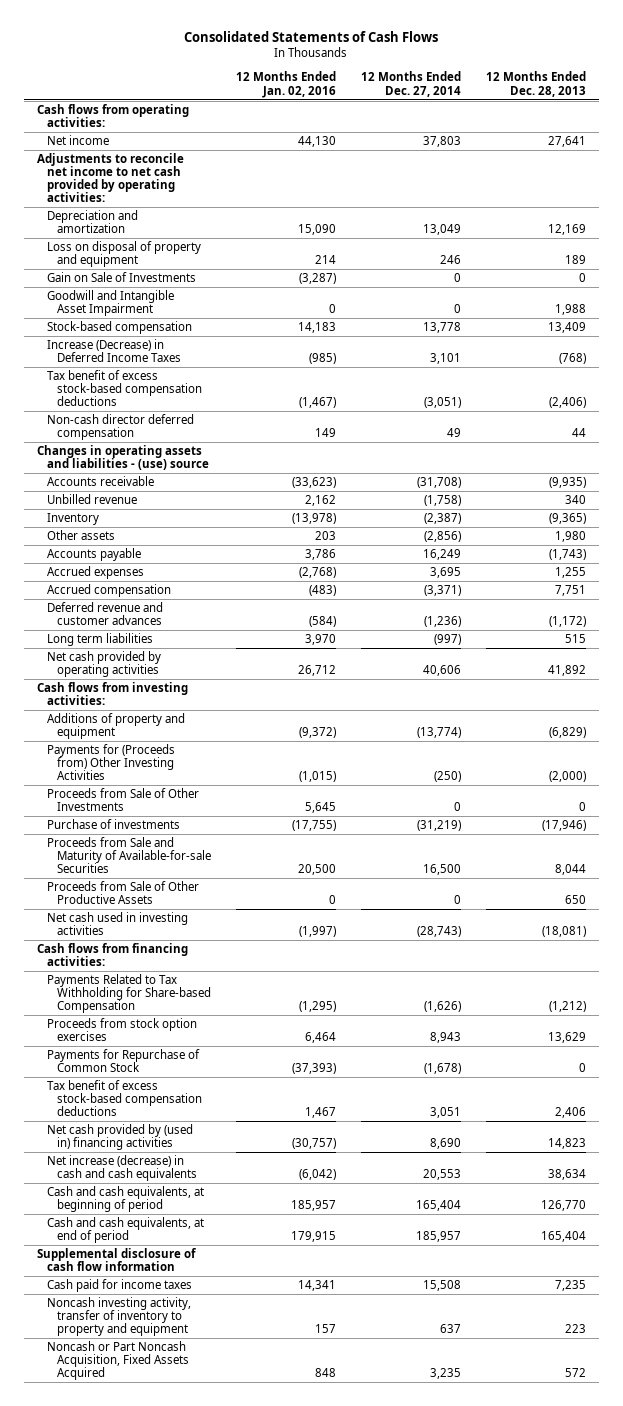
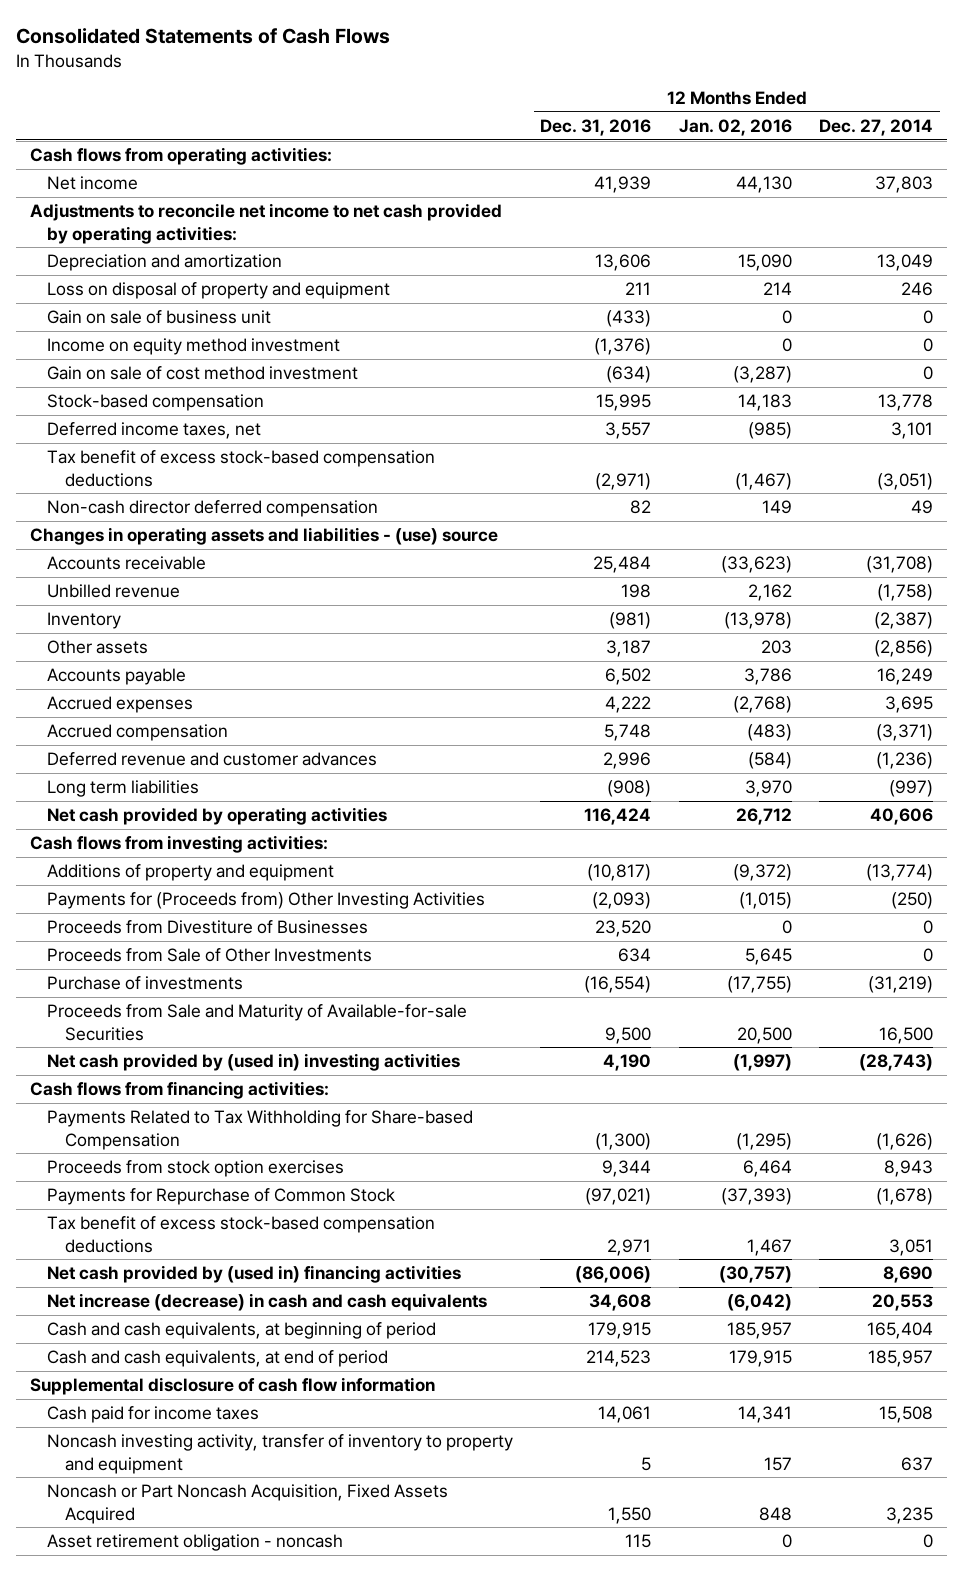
[486,71,587,97] 12 Months Ended Dec. 28, 2013 -> none
none -> [540,118,652,136] Dec. 31, 2016
[46,290,174,317] Goodwill and Intangible Asset Impairment -> none
none -> [47,310,272,325] Gain on sale of business unit
none -> [47,338,341,356] Income on equity method investment
[46,272,196,283] Gain on Sale of Investments -> [47,366,359,381] Gain on sale of cost method investment
[46,339,181,363] Increase (Decrease) in Deferred Income Taxes -> [47,422,262,440] Deferred income taxes, net
none -> [47,920,369,935] Proceeds from Divestiture of Businesses
[46,881,199,905] Proceeds from Sale of Other Productive Assets -> none
[46,912,188,936] Net cash used in investing activities -> [47,1053,461,1072] Net cash provided by (used in) investing activities
none -> [47,1534,344,1552] Asset retirement obligation - noncash

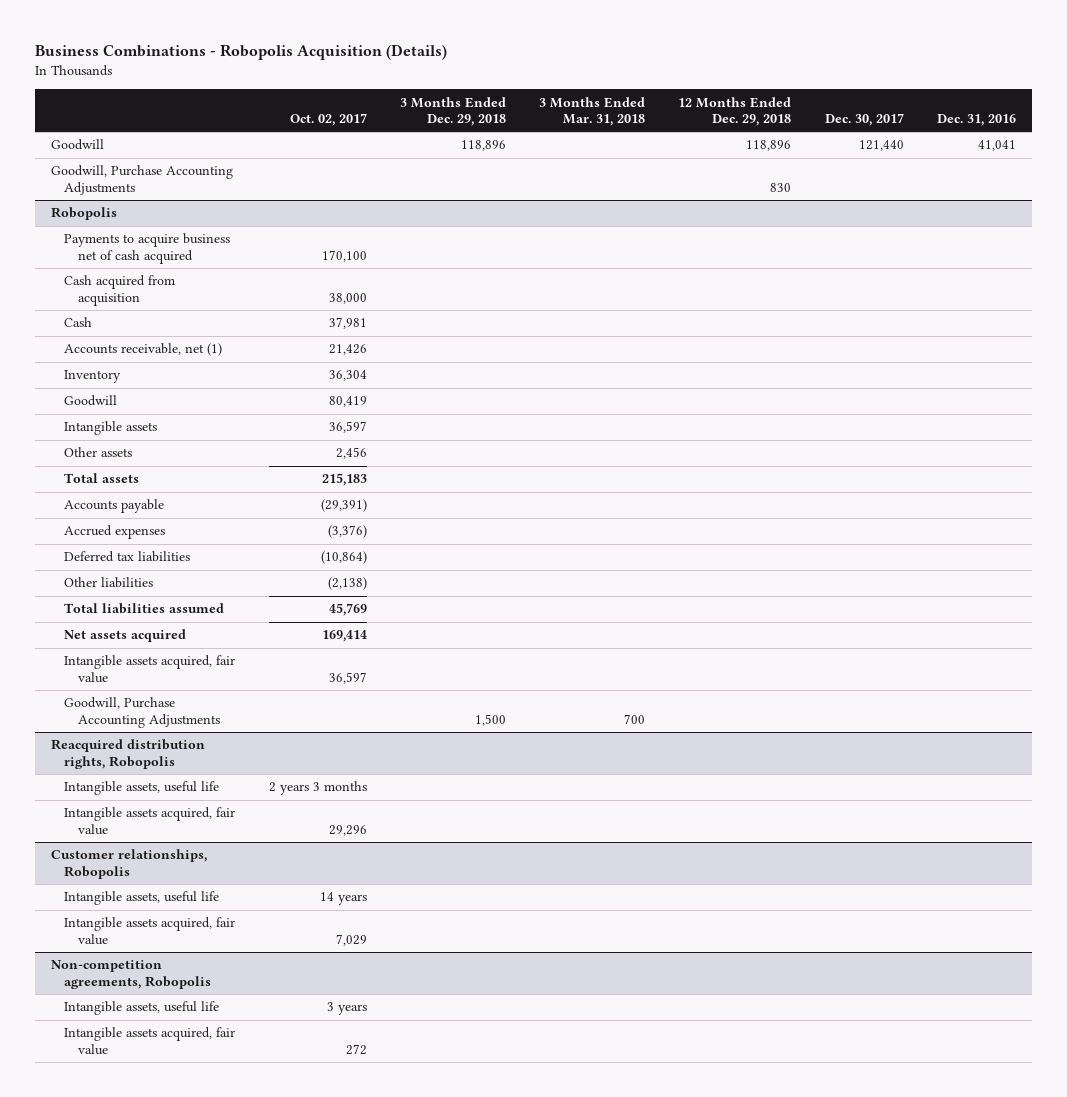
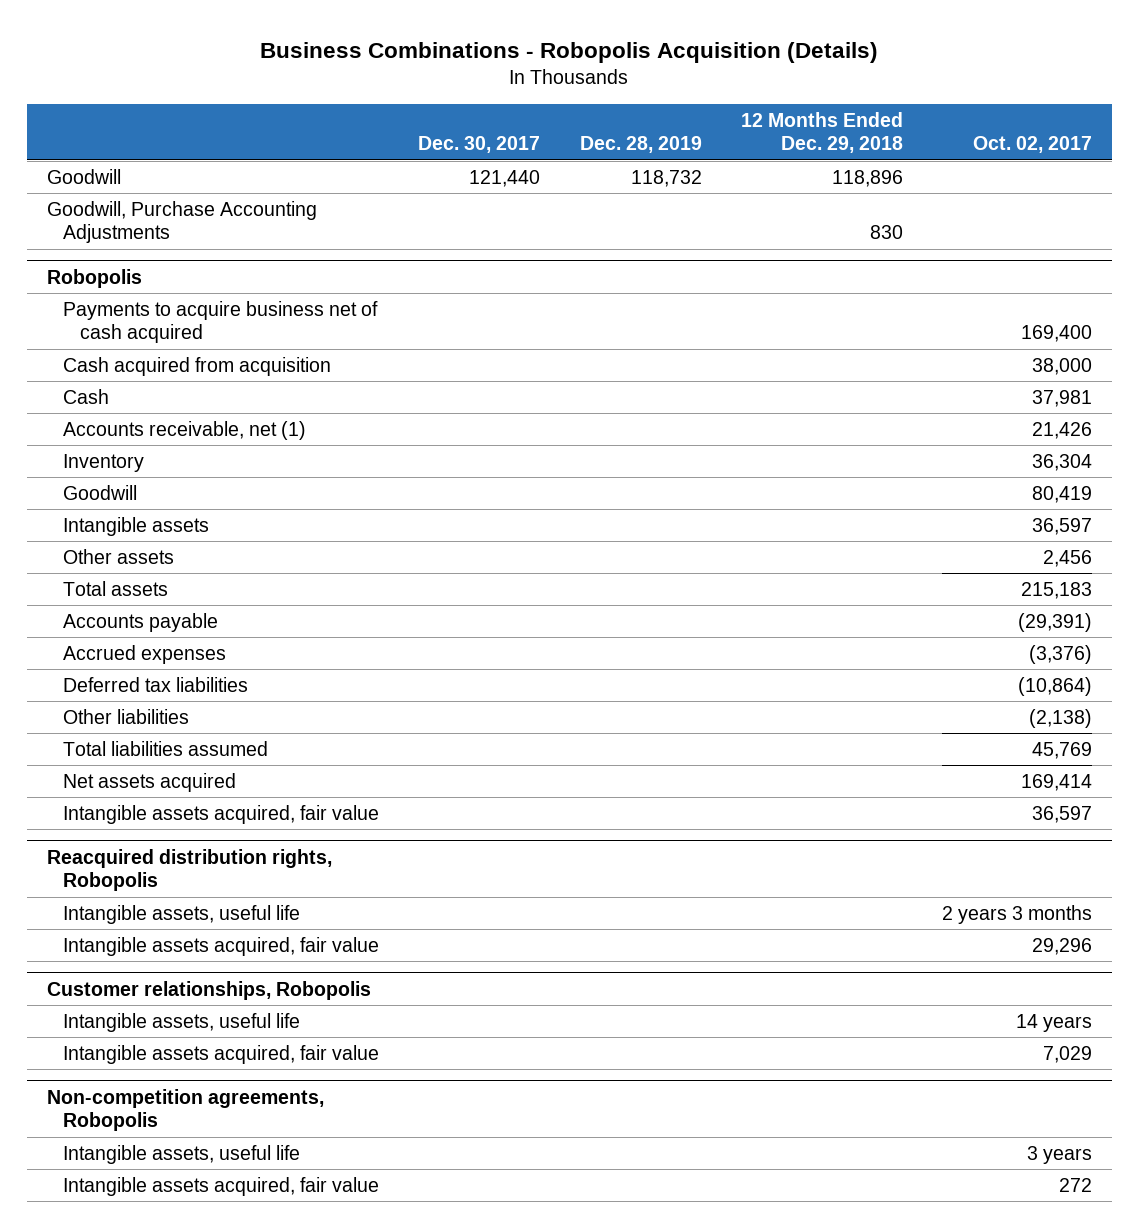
[399,96,506,127] 3 Months Ended Dec. 29, 2018 -> none
[539,96,646,127] 3 Months Ended Mar. 31, 2018 -> none
[936,114,1016,127] Dec. 31, 2016 -> none
none -> [579,136,702,154] Dec. 28, 2019
[321,249,367,262] 170,100 -> [1021,325,1093,343] 169,400
[64,697,220,728] Goodwill, Purchase Accounting Adjustments -> none

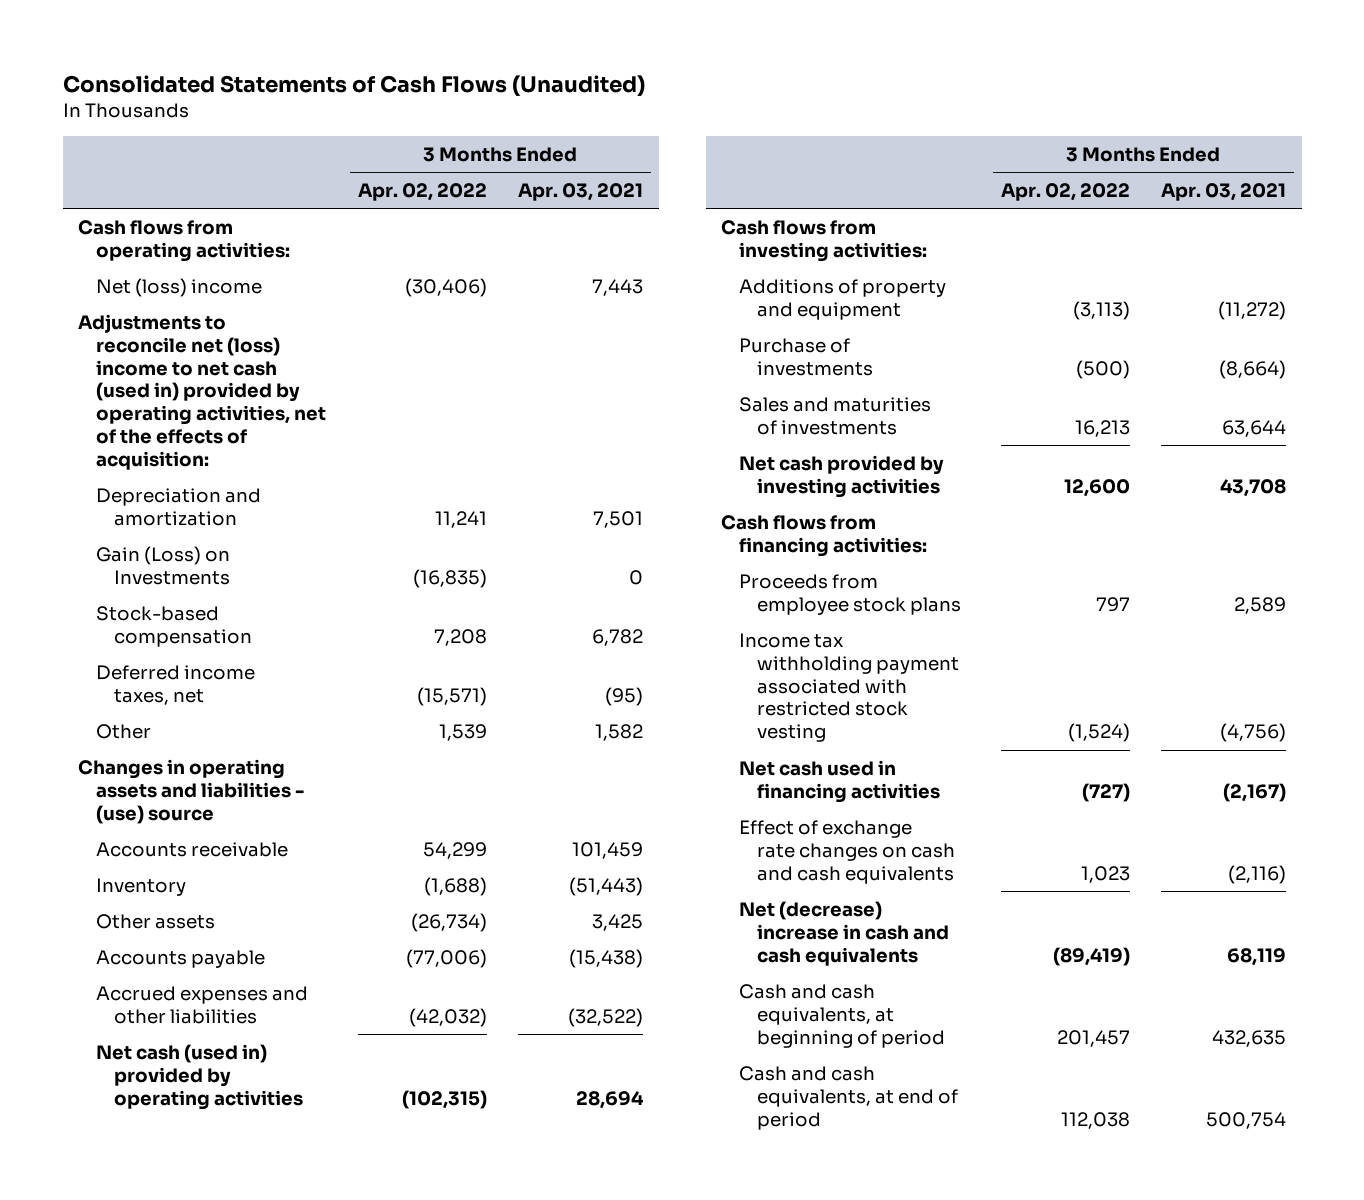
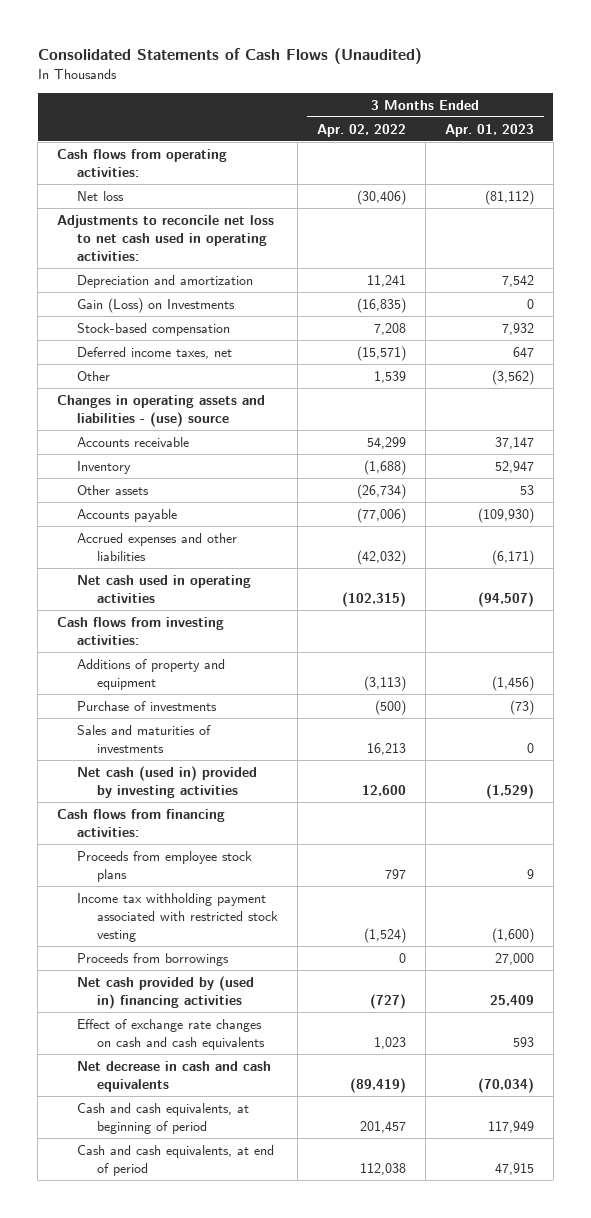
[518,183,644,202] Apr. 03, 2021 -> none
none -> [444,123,534,137] Apr. 01, 2023
[96,278,263,298] Net (loss) income -> [77,190,125,201] Net loss
[78,314,327,470] Adjustments to reconcile net (loss) income to net cash (used in) provided by operating activities, net of the effects of acquisition: -> [57,214,275,261] Adjustments to reconcile net loss to net cash used in operating activities:
[96,1044,304,1110] Net cash (used in) provided by operating activities -> [77,574,252,603] Net cash used in operating activities
[739,455,945,498] Net cash provided by investing activities -> [77,765,258,798] Net cash (used in) provided by investing activities
none -> [77,952,230,966] Proceeds from borrowings
[739,760,941,803] Net cash used in financing activities -> [77,975,255,1009] Net cash provided by (used in) financing activities
[739,901,950,966] Net (decrease) increase in cash and cash equivalents -> [77,1060,272,1092] Net decrease in cash and cash equivalents

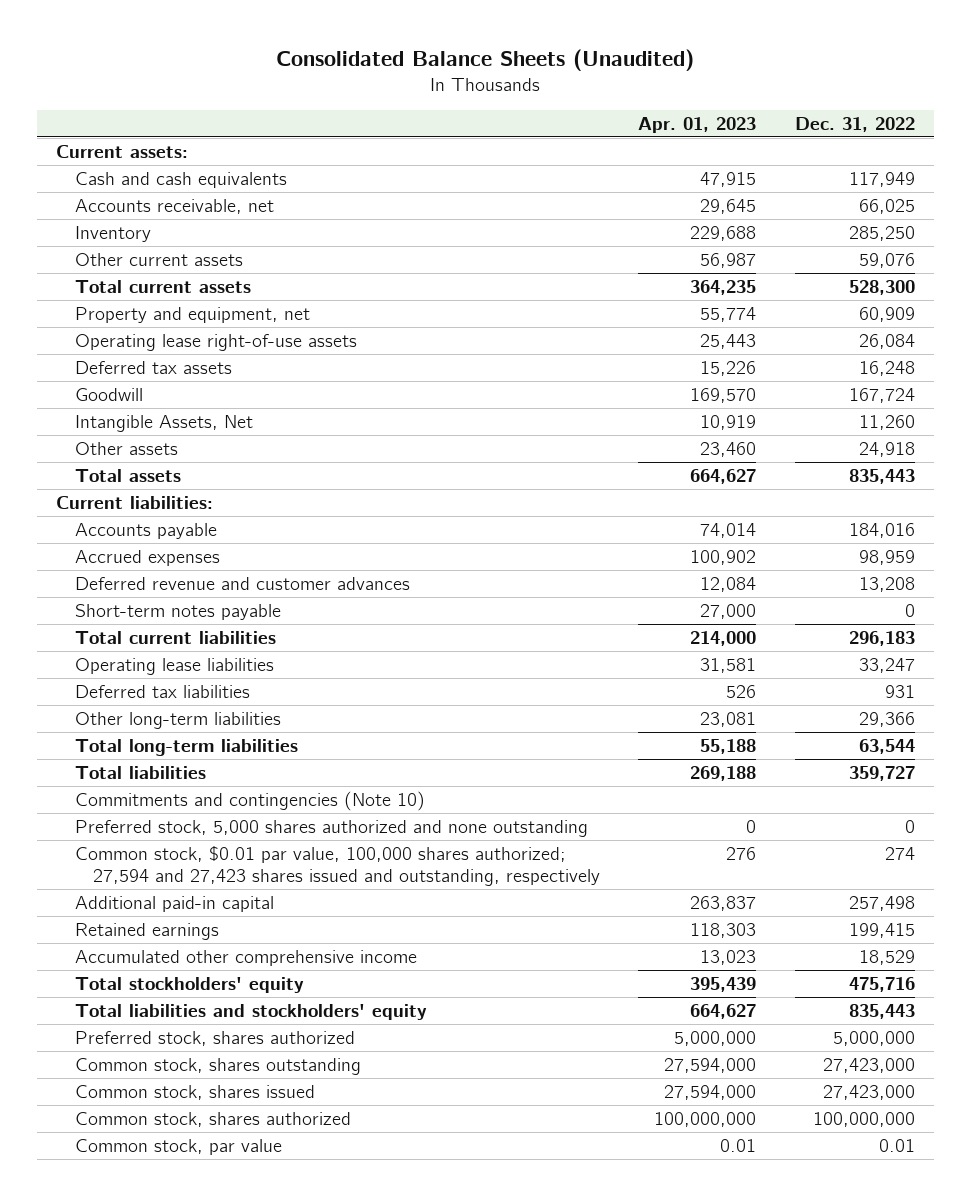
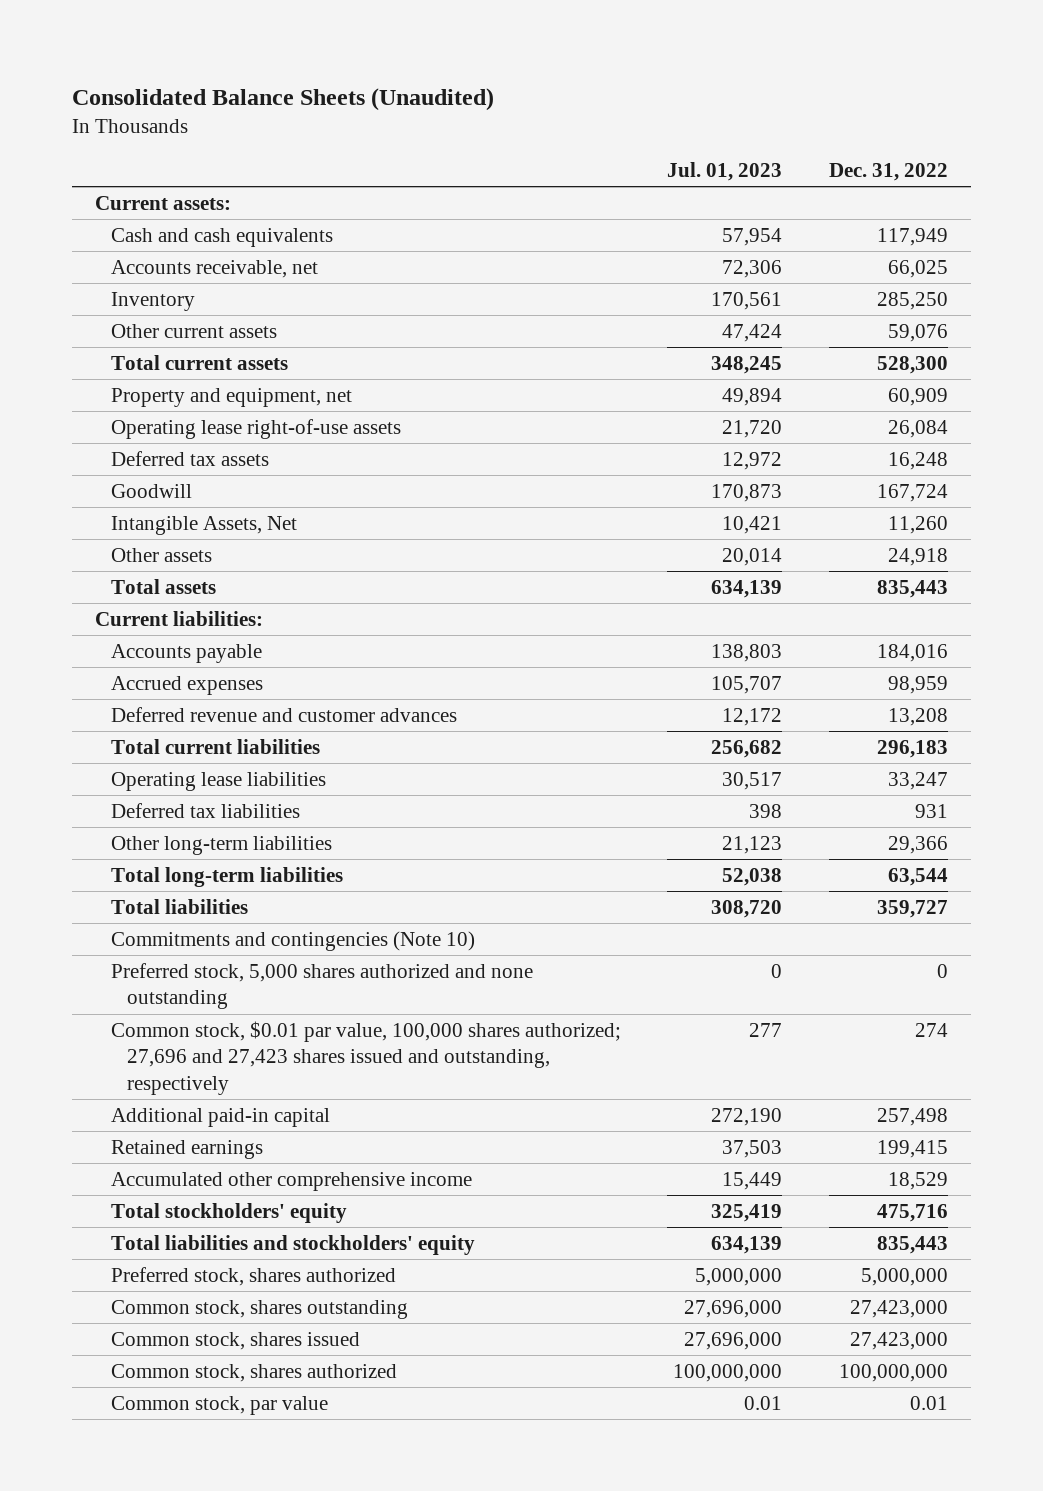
[638,116,757,133] Apr. 01, 2023 -> none
none -> [667,162,783,182] Jul. 01, 2023
[74,603,281,620] Short-term notes payable -> none
[74,845,600,886] Common stock, $0.01 par value, 100,000 shares authorized; 27,594 and 27,423 shares issued and outstanding, respectively -> [111,1020,622,1095] Common stock, $0.01 par value, 100,000 shares authorized; 27,696 and 27,423 shares issued and outstanding, respectively

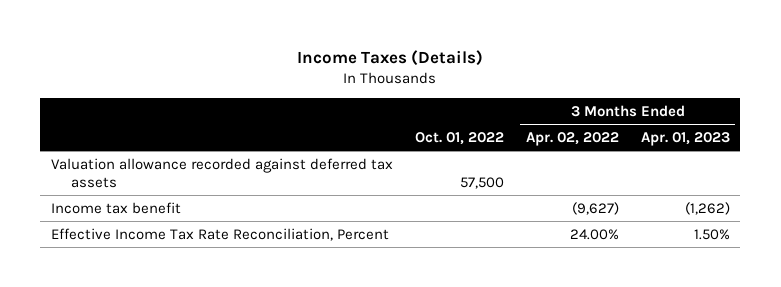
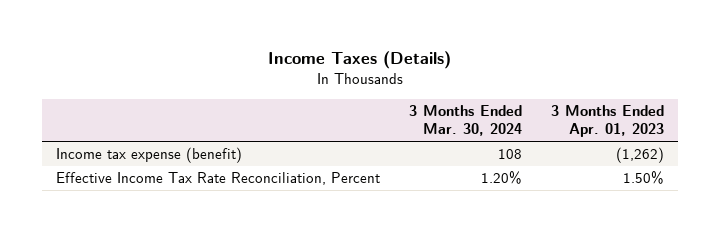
[414,131,504,145] Oct. 01, 2022 -> none
[525,131,619,146] Apr. 02, 2022 -> none
none -> [408,104,522,137] 3 Months Ended Mar. 30, 2024
[51,157,394,188] Valuation allowance recorded against deferred tax assets -> none
[51,201,182,214] Income tax benefit -> [56,147,243,164] Income tax expense (benefit)

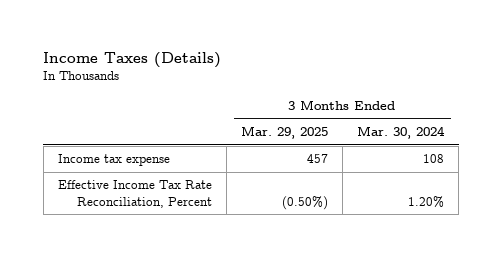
[550,104,664,138] 3 Months Ended Apr. 01, 2023 -> none
none -> [240,126,328,140] Mar. 29, 2025
[56,147,243,164] Income tax expense (benefit) -> [57,154,170,167] Income tax expense

